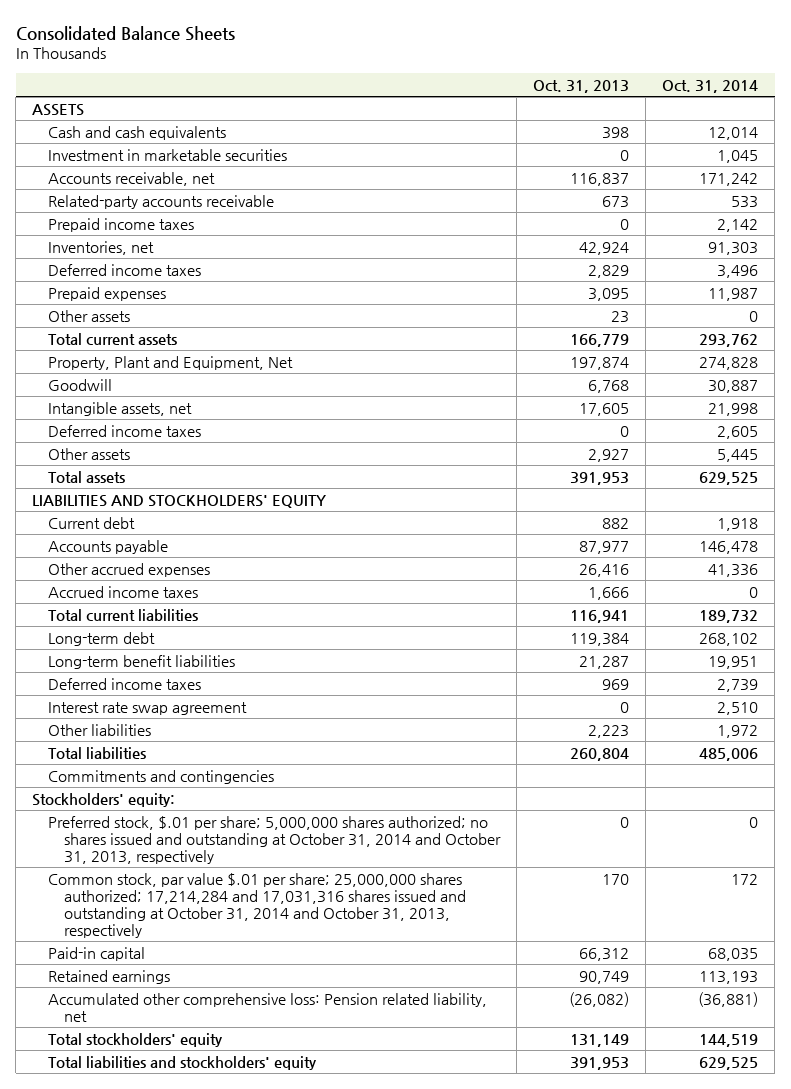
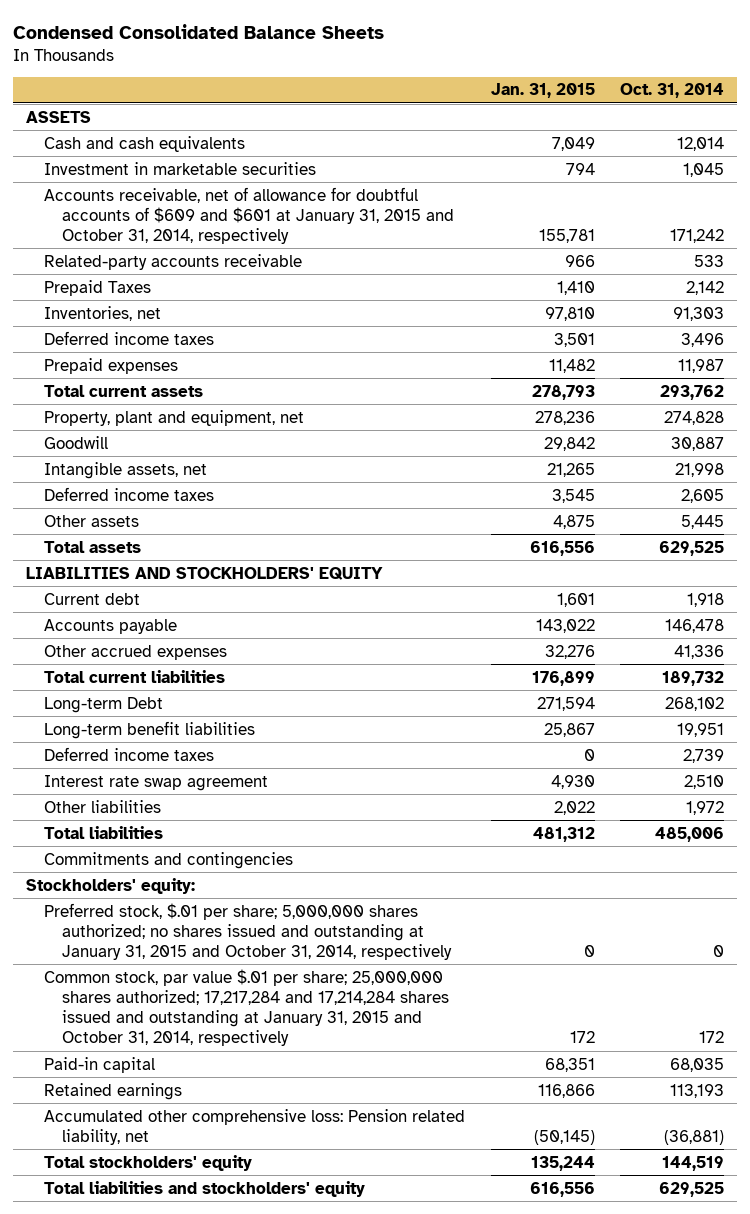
[15,25,235,41] Consolidated Balance Sheets -> [13,23,385,39] Condensed Consolidated Balance Sheets
[532,79,629,93] Oct. 31, 2013 -> none
none -> [490,83,595,99] Jan. 31, 2015
[47,171,215,186] Accounts receivable, net -> [44,186,455,244] Accounts receivable, net of allowance for doubtful accounts of $609 and $601 at January 31, 2015 and October 31, 2014, respectively
[47,217,194,232] Prepaid income taxes -> [44,279,152,296] Prepaid Taxes
[47,309,130,322] Other assets -> none
[47,355,293,370] Property, Plant and Equipment, Net -> [44,409,305,426] Property, plant and equipment, net
[47,585,198,598] Accrued income taxes -> none
[47,631,155,646] Long-term debt -> [44,696,164,713] Long-term Debt
[47,815,501,864] Preferred stock, $.01 per share; 5,000,000 shares authorized; no shares issued and outstanding at October 31, 2014 and October 31, 2013, respectively -> [44,902,453,960] Preferred stock, $.01 per share; 5,000,000 shares authorized; no shares issued and outstanding at January 31, 2015 and October 31, 2014, respectively
[47,872,466,938] Common stock, par value $.01 per share; 25,000,000 shares authorized; 17,214,284 and 17,031,316 shares issued and outstanding at October 31, 2014 and October 31, 2013, respectively -> [44,968,450,1047] Common stock, par value $.01 per share; 25,000,000 shares authorized; 17,217,284 and 17,214,284 shares issued and outstanding at January 31, 2015 and October 31, 2014, respectively

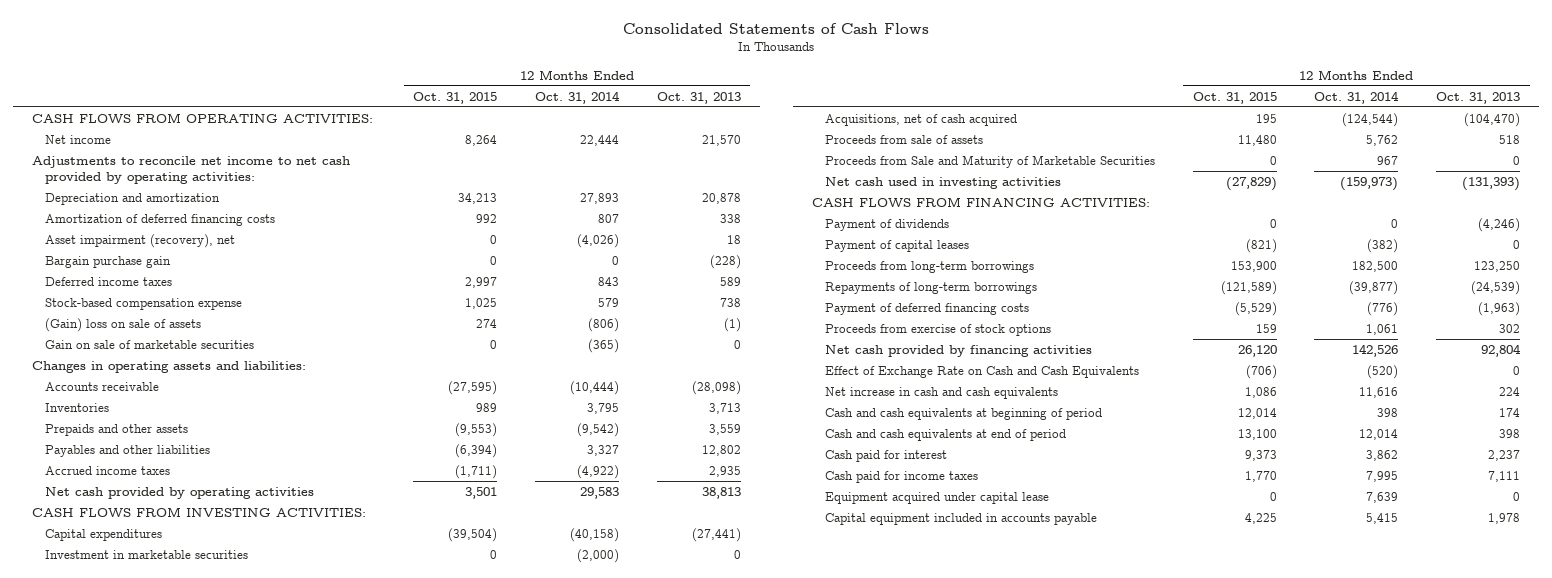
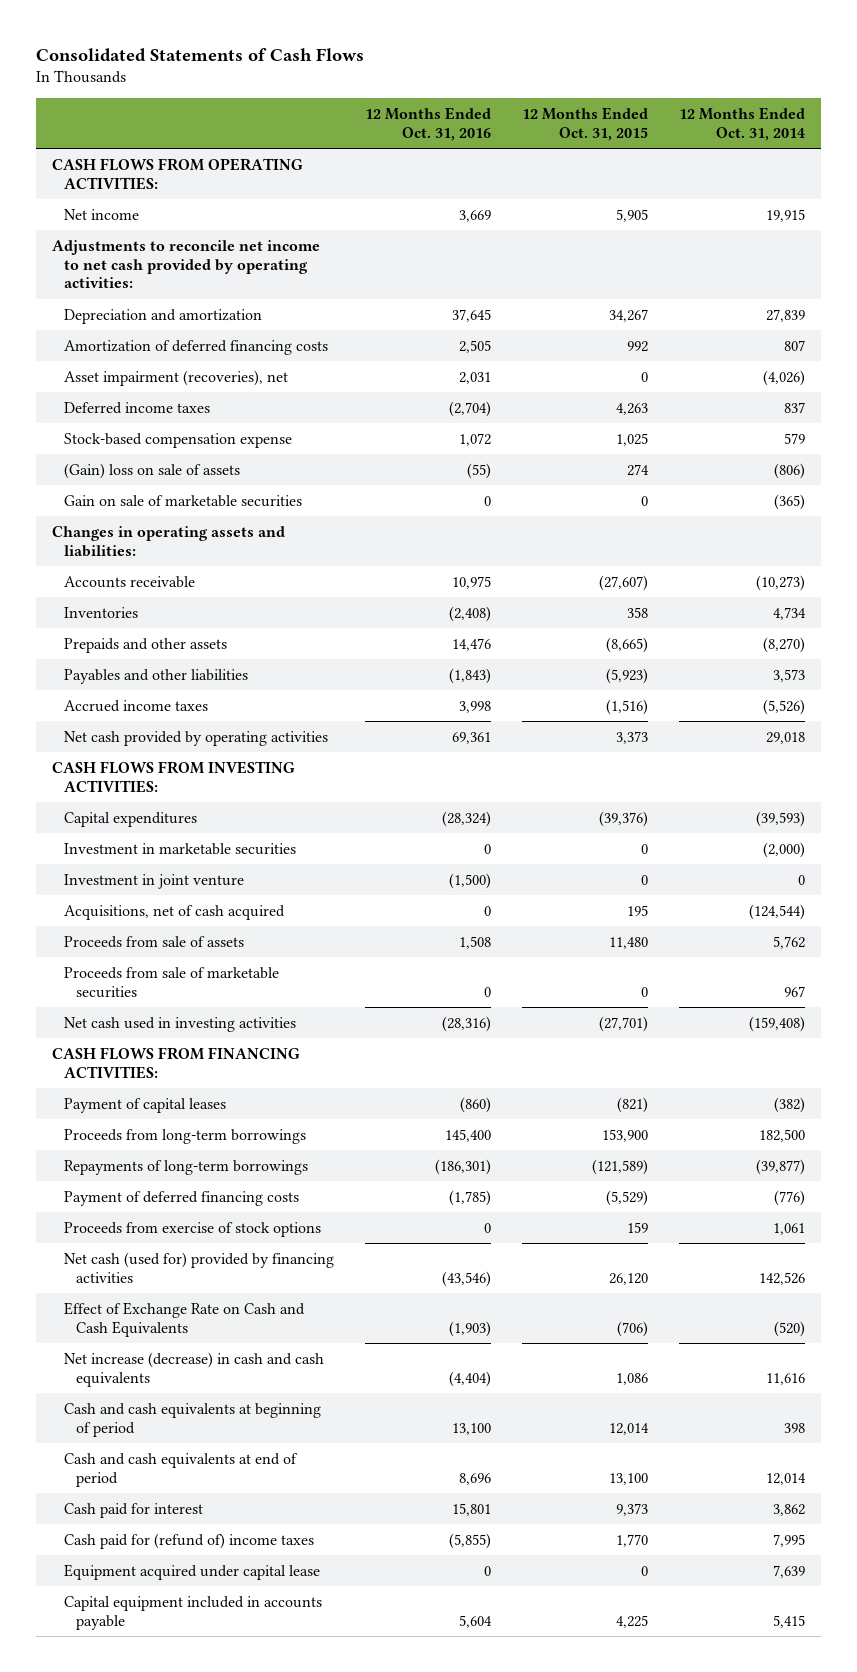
[656,91,741,104] Oct. 31, 2013 -> none
none -> [364,107,491,141] 12 Months Ended Oct. 31, 2016
[465,135,498,147] 8,264 -> [616,208,649,222] 5,905
[579,135,619,147] 22,444 -> [766,208,806,222] 19,915
[458,193,498,205] 34,213 -> [609,308,649,322] 34,267
[579,193,619,205] 27,893 -> [766,308,806,322] 27,839
[45,256,172,269] Bargain purchase gain -> none
[45,234,236,249] Asset impairment (recovery), net -> [63,369,288,386] Asset impairment (recoveries), net
[465,277,498,289] 2,997 -> [616,402,649,415] 4,263
[597,277,619,287] 843 -> [784,401,806,413] 837
[448,381,498,396] (27,595) -> [599,574,649,591] (27,607)
[569,381,619,396] (10,444) -> [756,574,806,591] (10,273)
[476,403,498,413] 989 -> [627,606,649,618] 358
[586,403,619,415] 3,795 -> [773,606,807,620] 4,734
[455,423,498,438] (9,553) -> [606,636,649,653] (8,665)
[576,423,619,438] (9,542) -> [763,636,806,653] (8,270)
[455,444,498,459] (6,394) -> [606,667,649,684] (5,923)
[586,445,619,457] 3,327 -> [773,668,806,682] 3,573
[455,465,498,480] (1,711) -> [606,698,649,715] (1,516)
[576,465,619,480] (4,922) -> [763,698,806,715] (5,526)
[465,487,498,500] 3,501 -> [616,730,649,744] 3,373
[579,487,619,500] 29,583 -> [766,731,806,744] 29,018
[448,528,498,543] (39,504) -> [599,810,649,827] (39,376)
[569,528,619,543] (40,158) -> [756,810,806,827] (39,593)
none -> [63,873,244,889] Investment in joint venture
[824,155,1155,169] Proceeds from Sale and Maturity of Marketable Securities -> [63,966,279,998] Proceeds from sale of marketable securities
[1225,177,1277,192] (27,829) -> [599,1015,649,1032] (27,701)
[1340,177,1399,192] (159,973) -> [749,1015,806,1032] (159,408)
[824,219,949,232] Payment of dividends -> none
[824,345,1092,358] Net cash provided by financing activities -> [63,1251,334,1283] Net cash (used for) provided by financing activities
[824,387,1058,400] Net increase in cash and cash equivalents -> [63,1351,324,1387] Net increase (decrease) in cash and cash equivalents
[824,471,978,484] Cash paid for income taxes -> [63,1532,314,1549] Cash paid for (refund of) income taxes

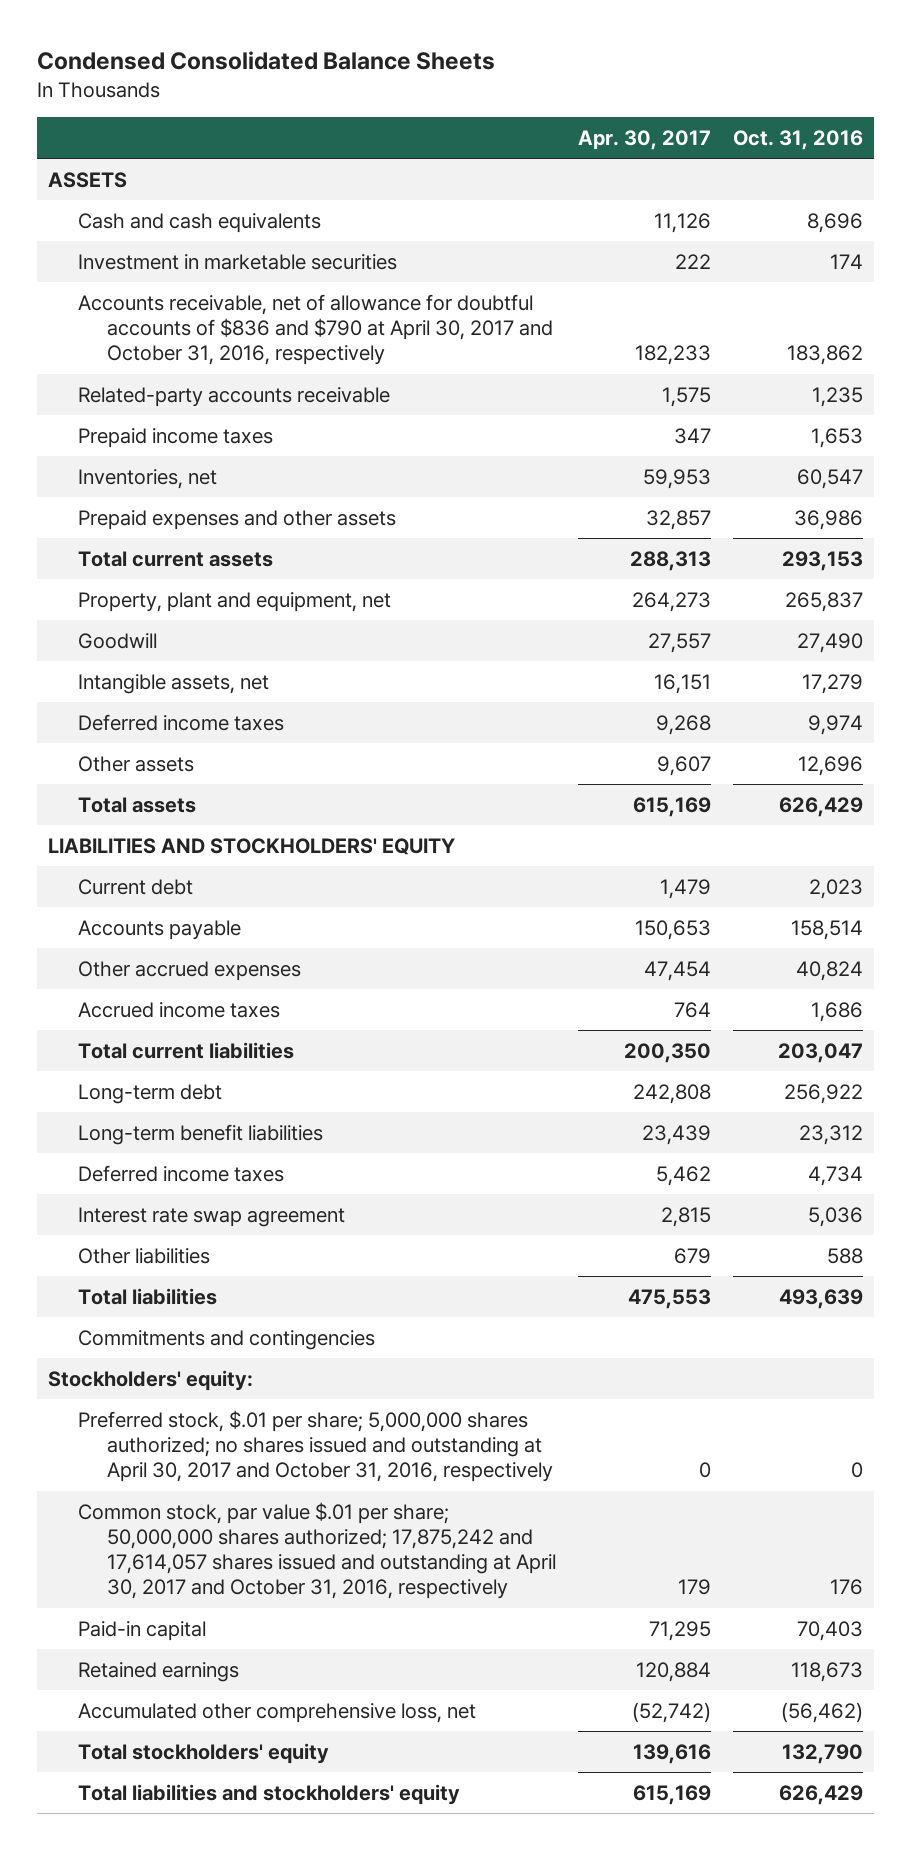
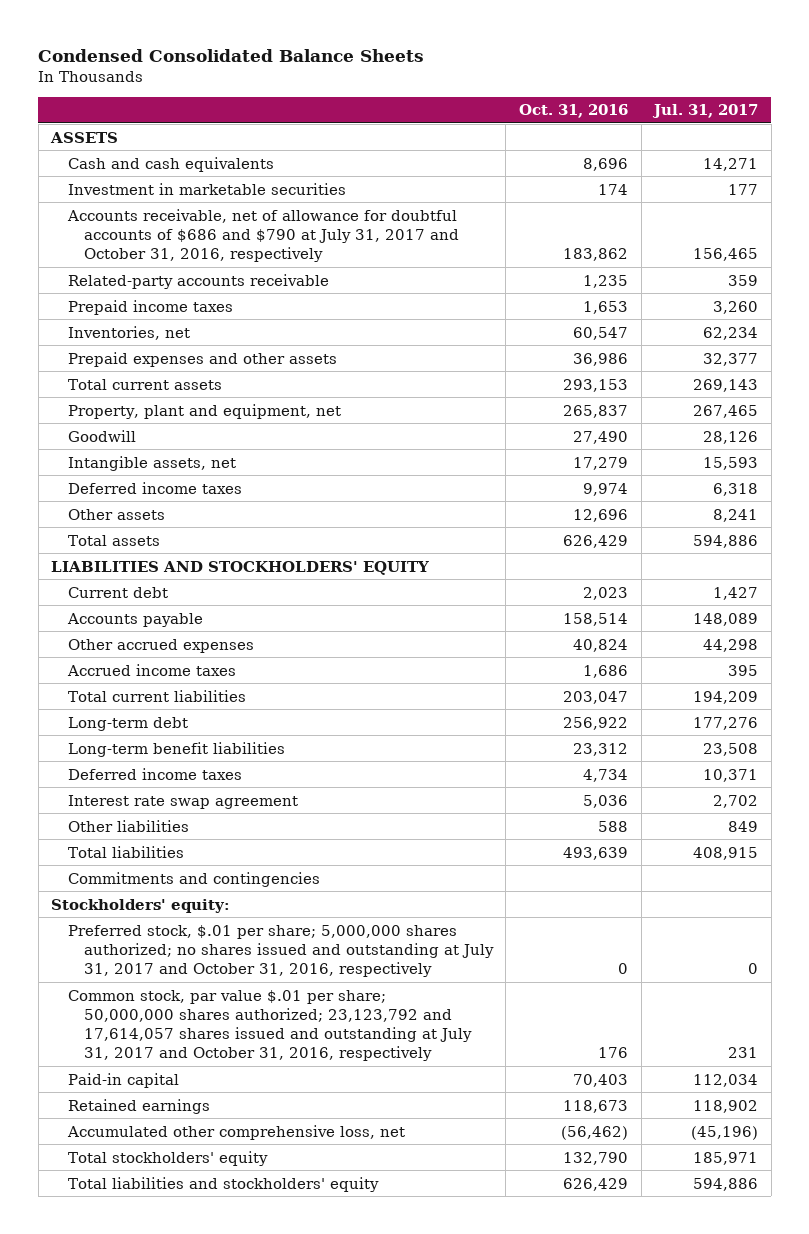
[577,129,711,150] Apr. 30, 2017 -> none
none -> [652,104,759,119] Jul. 31, 2017
[77,293,553,366] Accounts receivable, net of allowance for doubtful accounts of $836 and $790 at April 30, 2017 and October 31, 2016, respectively -> [66,208,459,262] Accounts receivable, net of allowance for doubtful accounts of $686 and $790 at July 31, 2017 and October 31, 2016, respectively
[77,1409,553,1483] Preferred stock, $.01 per share; 5,000,000 shares authorized; no shares issued and outstanding at April 30, 2017 and October 31, 2016, respectively -> [67,924,494,977] Preferred stock, $.01 per share; 5,000,000 shares authorized; no shares issued and outstanding at July 31, 2017 and October 31, 2016, respectively
[77,1501,556,1600] Common stock, par value $.01 per share; 50,000,000 shares authorized; 17,875,242 and 17,614,057 shares issued and outstanding at April 30, 2017 and October 31, 2016, respectively -> [67,989,472,1062] Common stock, par value $.01 per share; 50,000,000 shares authorized; 23,123,792 and 17,614,057 shares issued and outstanding at July 31, 2017 and October 31, 2016, respectively

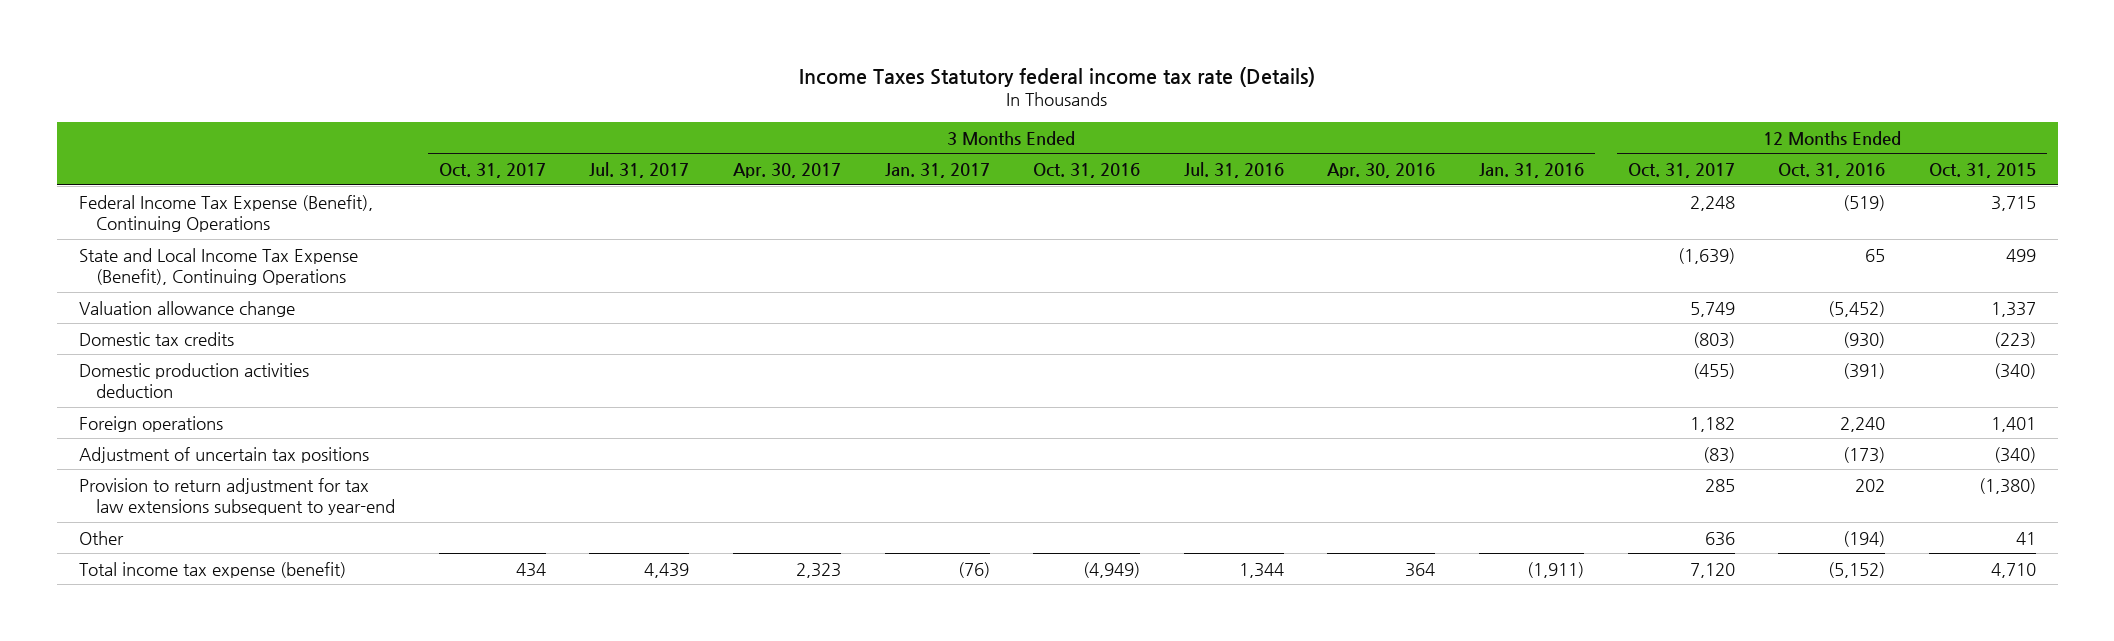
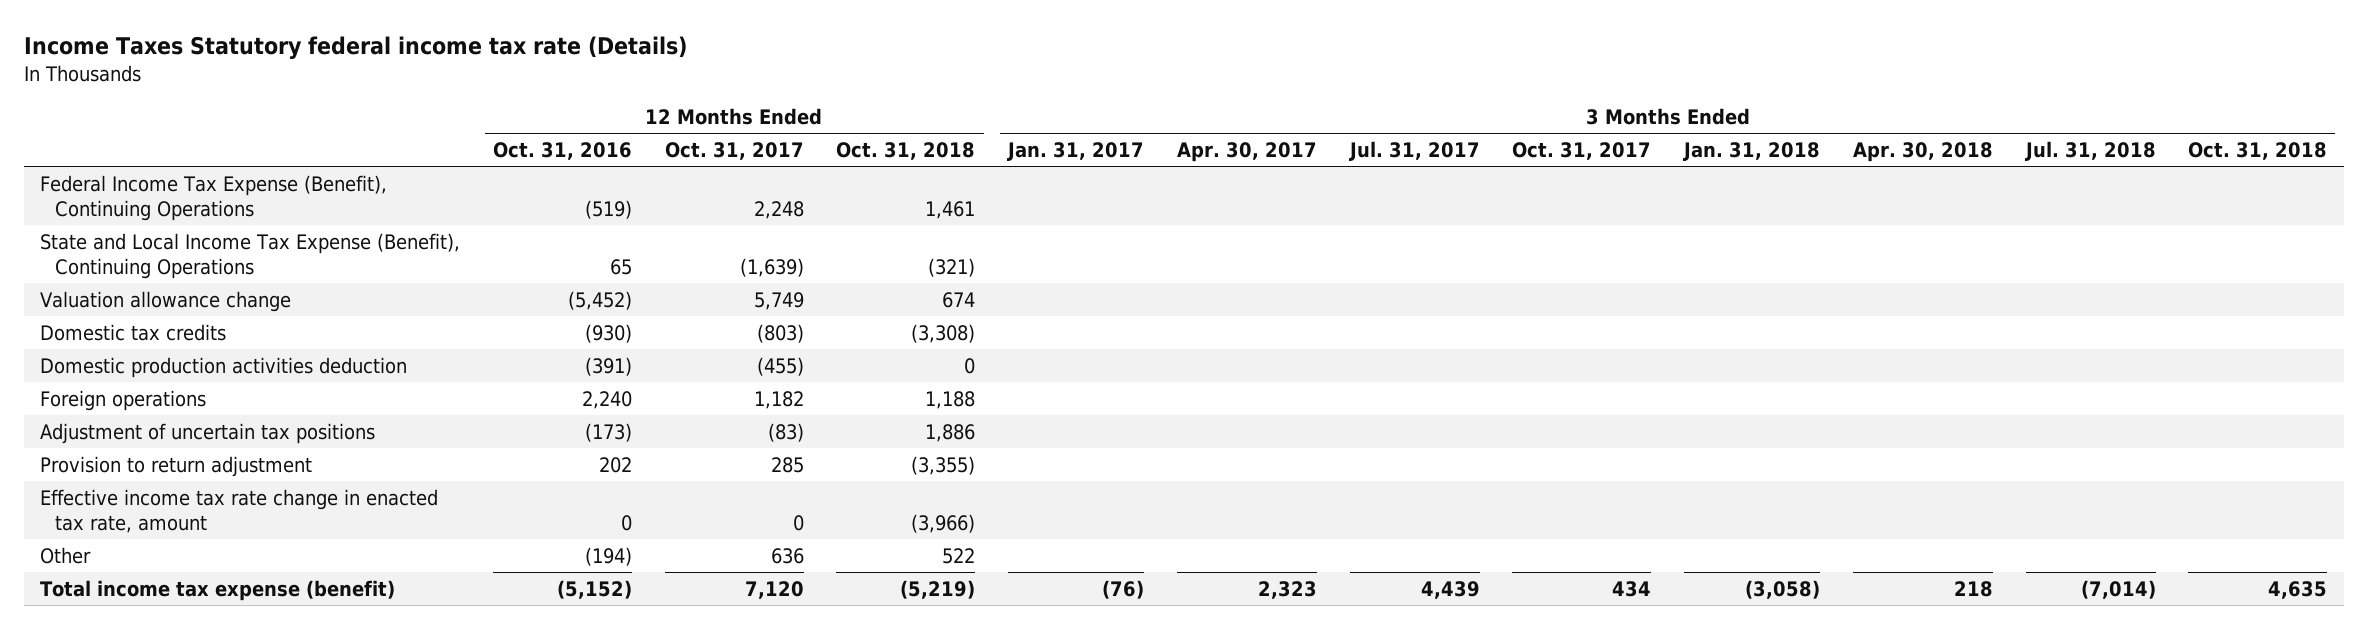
[1033,163,1141,179] Oct. 31, 2016 -> none
[1183,162,1284,179] Jul. 31, 2016 -> none
[1327,163,1436,179] Apr. 30, 2016 -> none
[1479,163,1585,179] Jan. 31, 2016 -> none
[1928,163,2036,179] Oct. 31, 2015 -> none
none -> [836,141,976,160] Oct. 31, 2018
none -> [1683,141,1821,161] Jan. 31, 2018
none -> [1852,141,1993,162] Apr. 30, 2018
none -> [2024,140,2156,161] Jul. 31, 2018
none -> [2188,141,2328,160] Oct. 31, 2018
[78,477,396,515] Provision to return adjustment for tax law extensions subsequent to year-end -> [40,455,313,477] Provision to return adjustment
none -> [40,488,439,533] Effective income tax rate change in enacted tax rate, amount

